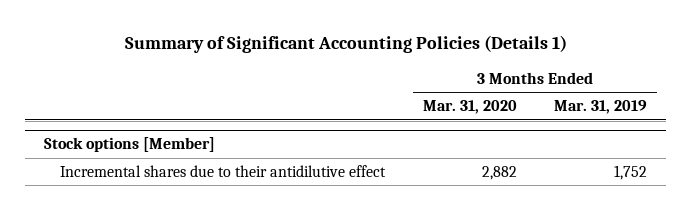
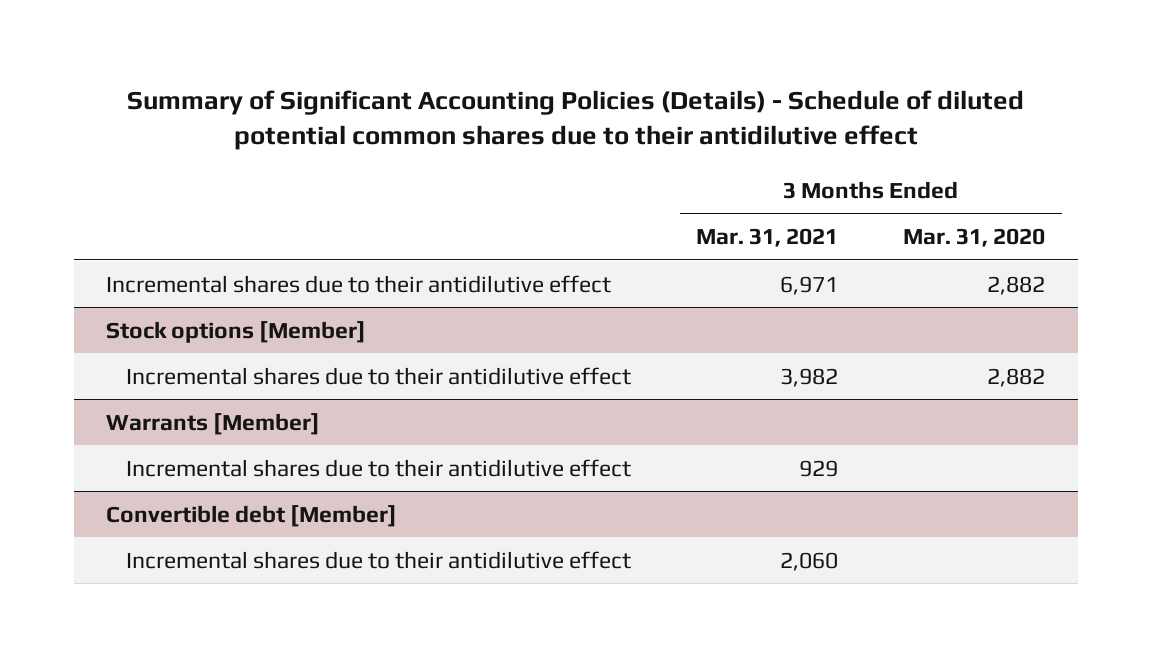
[124,35,567,54] Summary of Significant Accounting Policies (Details 1) -> [126,90,1024,151] Summary of Significant Accounting Policies (Details) - Schedule of diluted potential common shares due to their antidilutive effect
[554,100,648,115] Mar. 31, 2019 -> none
none -> [696,228,839,248] Mar. 31, 2021
none -> [106,274,612,293] Incremental shares due to their antidilutive effect
none -> [106,412,321,435] Warrants [Member]
none -> [126,458,632,477] Incremental shares due to their antidilutive effect
none -> [106,504,398,527] Convertible debt [Member]
none -> [126,550,632,569] Incremental shares due to their antidilutive effect

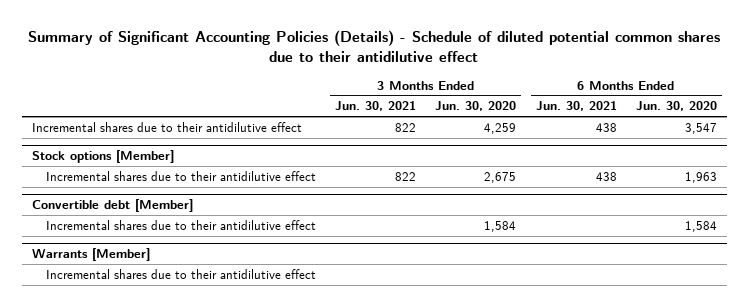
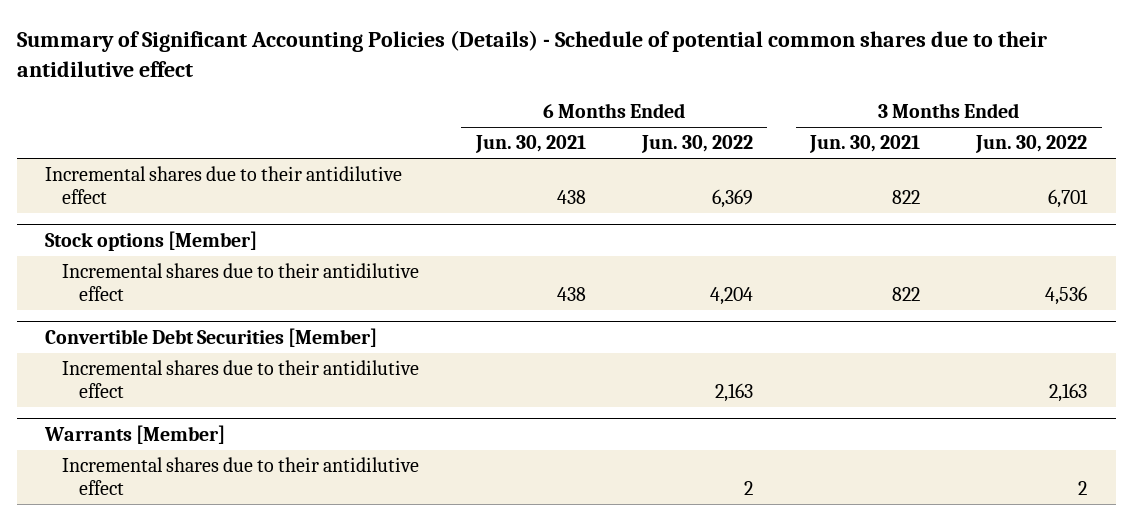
[28,30,721,62] Summary of Significant Accounting Policies (Details) - Schedule of diluted potential common shares due to their antidilutive effect -> [16,29,1047,77] Summary of Significant Accounting Policies (Details) - Schedule of potential common shares due to their antidilutive effect
[435,101,517,112] Jun. 30, 2020 -> none
[636,101,718,112] Jun. 30, 2020 -> none
none -> [641,135,754,154] Jun. 30, 2022
none -> [975,135,1088,154] Jun. 30, 2022
[31,199,193,213] Convertible debt [Member] -> [44,327,377,347] Convertible Debt Securities [Member]

